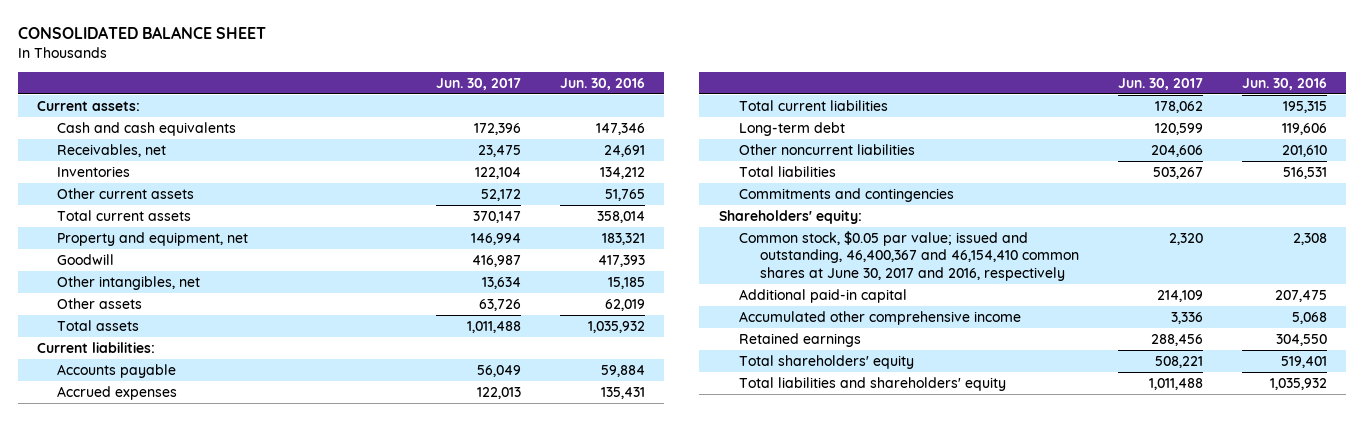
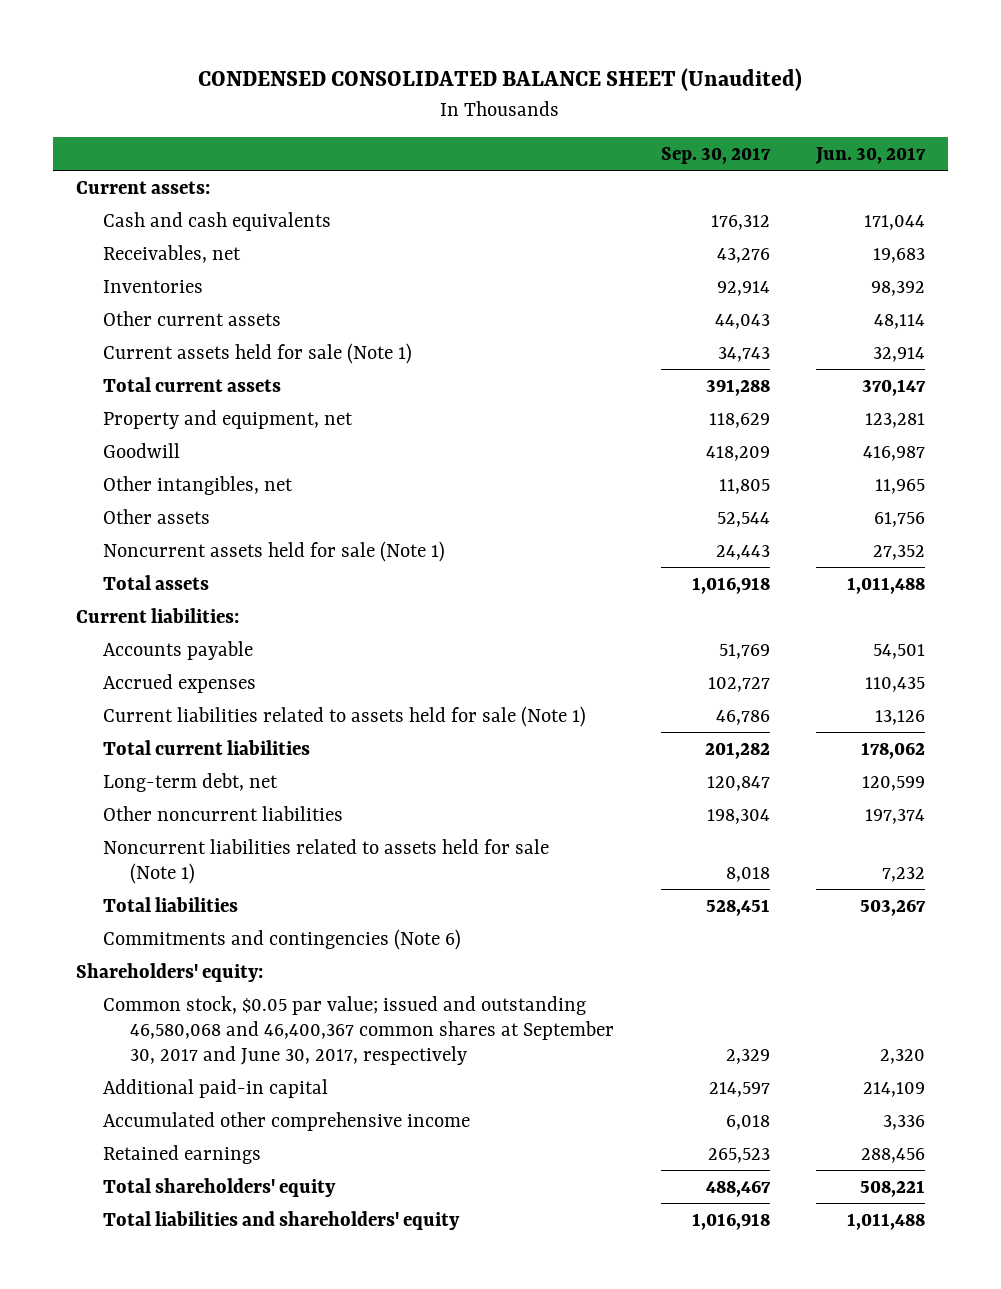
[17,26,266,40] CONSOLIDATED BALANCE SHEET -> [198,68,803,92] CONDENSED CONSOLIDATED BALANCE SHEET (Unaudited)
[559,77,645,90] Jun. 30, 2016 -> none
none -> [660,146,771,164] Sep. 30, 2017
[473,122,521,135] 172,396 -> [864,214,926,230] 171,044
[477,144,521,157] 23,475 -> [873,247,926,263] 19,683
[474,166,521,179] 122,104 -> [871,280,926,296] 98,392
[480,188,521,201] 52,172 -> [874,313,926,329] 48,114
none -> [103,342,413,364] Current assets held for sale (Note 1)
[470,232,521,245] 146,994 -> [865,412,926,428] 123,281
[481,276,521,289] 13,634 -> [875,478,926,494] 11,965
[478,298,521,311] 63,726 -> [874,511,926,527] 61,756
none -> [103,540,446,562] Noncurrent assets held for sale (Note 1)
[476,364,521,377] 56,049 -> [873,643,926,659] 54,501
[476,386,521,399] 122,013 -> [865,676,926,692] 110,435
none -> [103,705,587,727] Current liabilities related to assets held for sale (Note 1)
[739,121,846,136] Long-term debt -> [103,772,279,792] Long-term debt, net
[1150,144,1203,157] 204,606 -> [865,808,926,824] 197,374
none -> [103,838,550,884] Noncurrent liabilities related to assets held for sale (Note 1)
[739,187,955,202] Commitments and contingencies -> [103,928,462,950] Commitments and contingencies (Note 6)
[739,230,1079,281] Common stock, $0.05 par value; issued and outstanding, 46,400,367 and 46,154,410 common shares at June 30, 2017 and 2016, respectively -> [103,995,615,1066] Common stock, $0.05 par value; issued and outstanding 46,580,068 and 46,400,367 common shares at September 30, 2017 and June 30, 2017, respectively

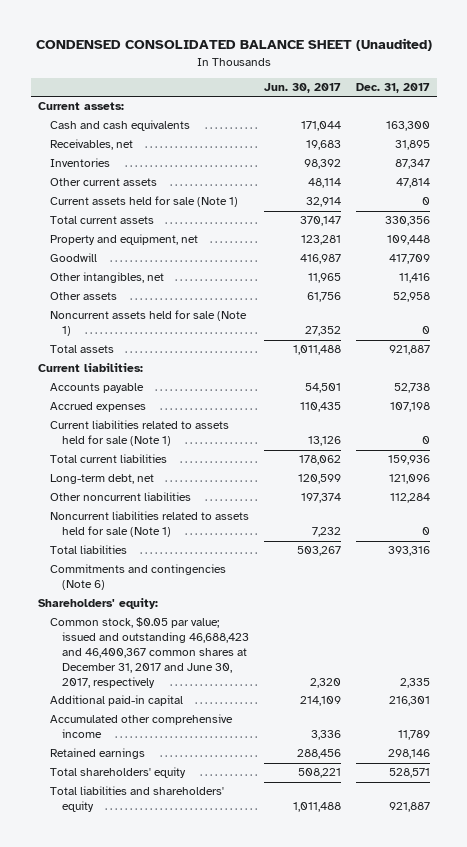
[660,146,771,164] Sep. 30, 2017 -> none
none -> [355,83,430,94] Dec. 31, 2017
[103,995,615,1066] Common stock, $0.05 par value; issued and outstanding 46,580,068 and 46,400,367 common shares at September 30, 2017 and June 30, 2017, respectively -> [50,617,250,688] Common stock, $0.05 par value; issued and outstanding 46,688,423 and 46,400,367 common shares at December 31, 2017 and June 30, 2017, respectively

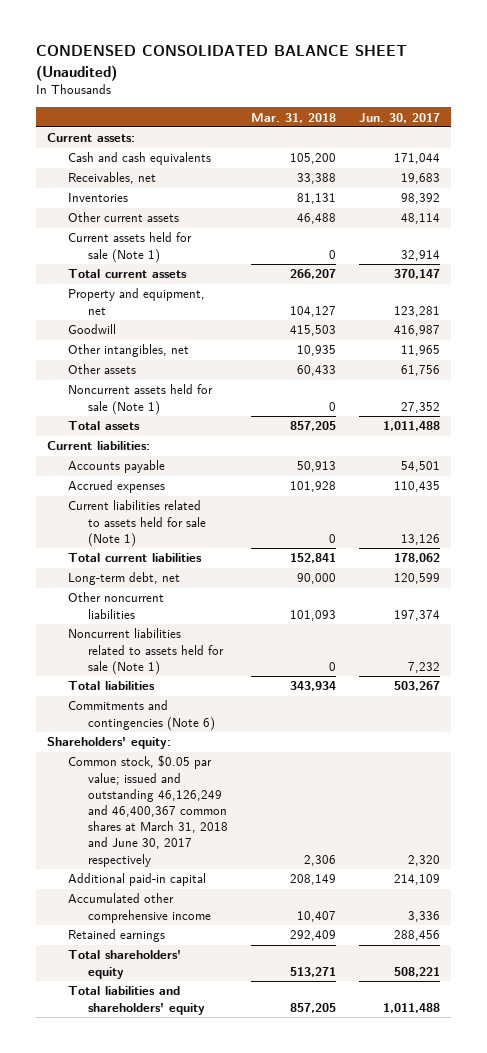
[355,83,430,94] Dec. 31, 2017 -> none
none -> [251,112,337,123] Mar. 31, 2018
[50,617,250,688] Common stock, $0.05 par value; issued and outstanding 46,688,423 and 46,400,367 common shares at December 31, 2017 and June 30, 2017, respectively -> [67,755,229,867] Common stock, $0.05 par value; issued and outstanding 46,126,249 and 46,400,367 common shares at March 31, 2018 and June 30, 2017 respectively

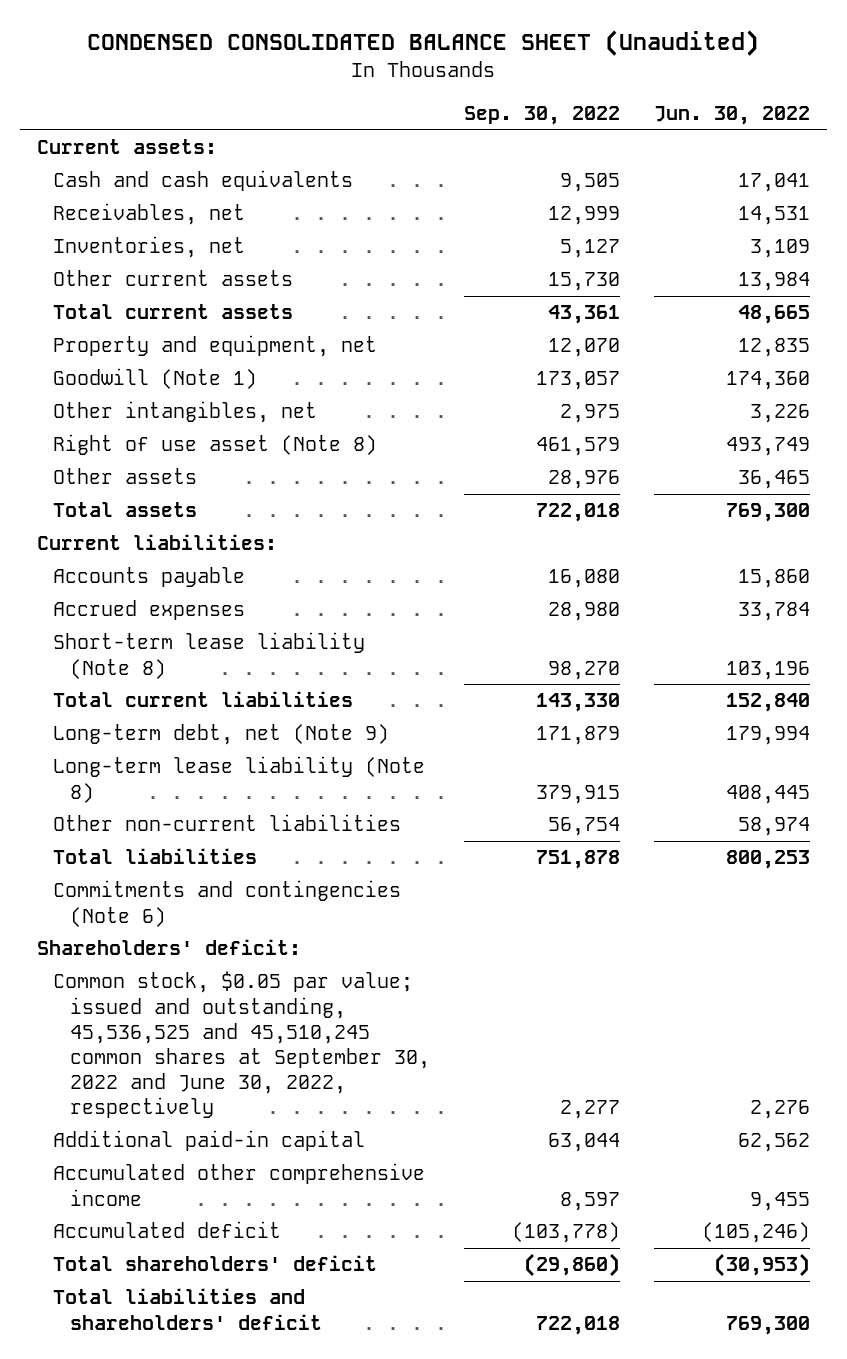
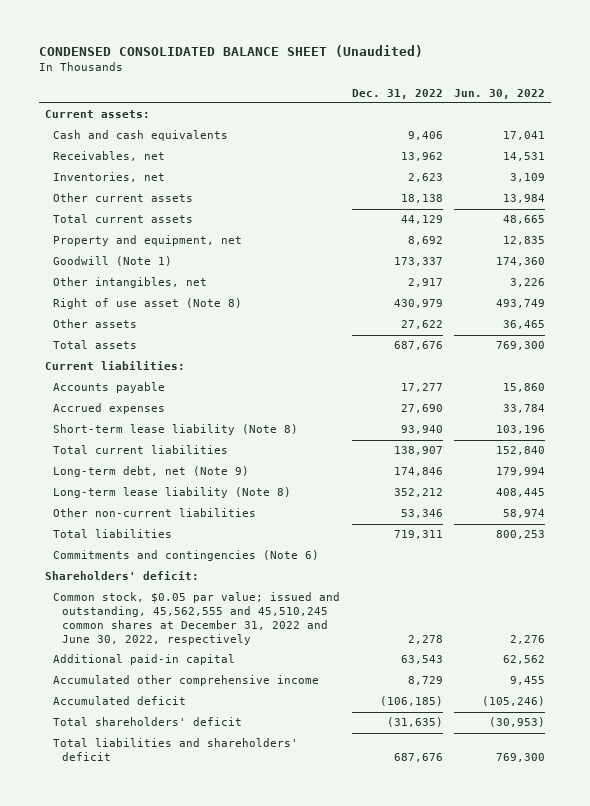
[464,106,621,126] Sep. 30, 2022 -> none
none -> [351,88,443,99] Dec. 31, 2022
[53,971,431,1118] Common stock, $0.05 par value; issued and outstanding, 45,536,525 and 45,510,245 common shares at September 30, 2022 and June 30, 2022, respectively -> [53,592,341,645] Common stock, $0.05 par value; issued and outstanding, 45,562,555 and 45,510,245 common shares at December 31, 2022 and June 30, 2022, respectively

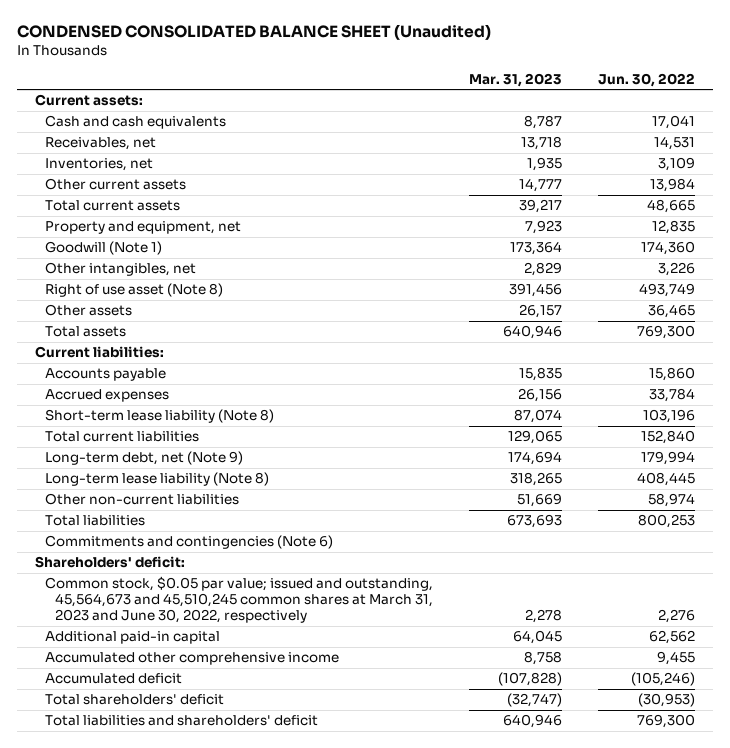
[351,88,443,99] Dec. 31, 2022 -> none
none -> [469,72,563,87] Mar. 31, 2023
[53,592,341,645] Common stock, $0.05 par value; issued and outstanding, 45,562,555 and 45,510,245 common shares at December 31, 2022 and June 30, 2022, respectively -> [44,576,434,624] Common stock, $0.05 par value; issued and outstanding, 45,564,673 and 45,510,245 common shares at March 31, 2023 and June 30, 2022, respectively

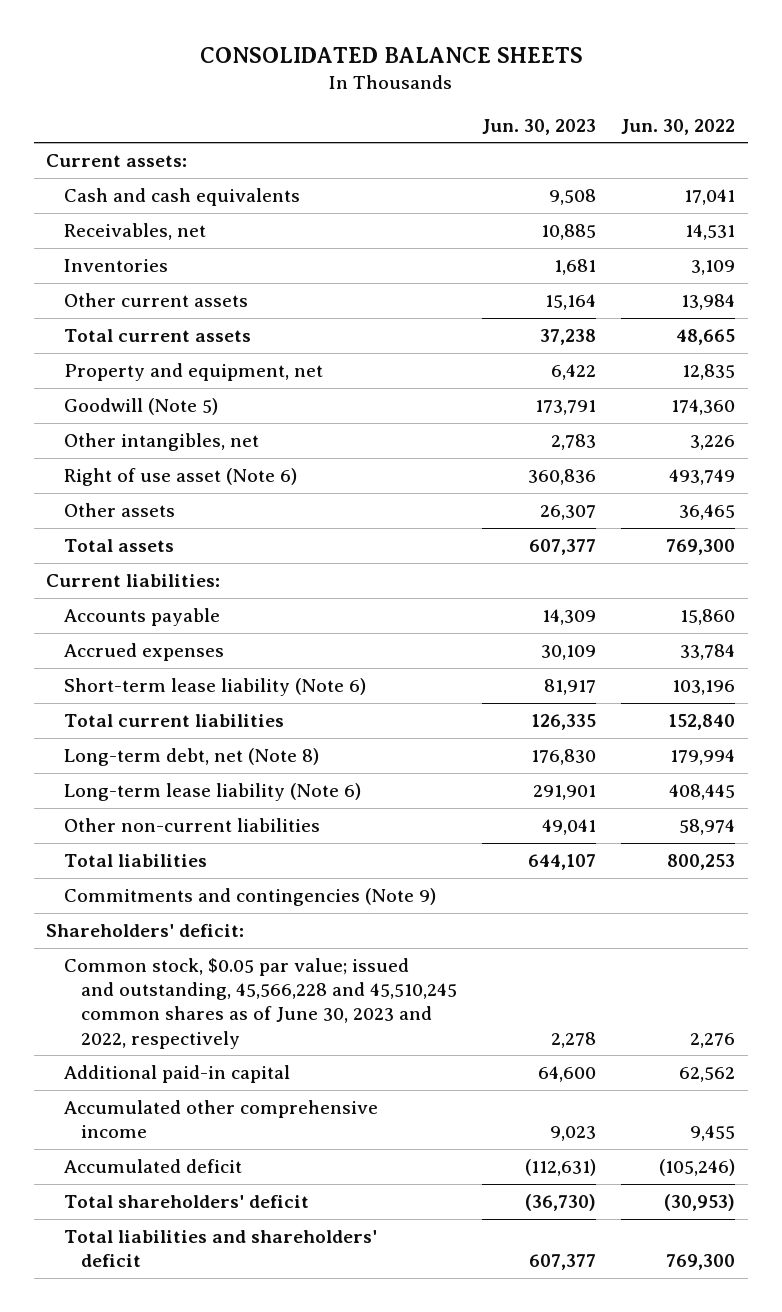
[16,24,491,41] CONDENSED CONSOLIDATED BALANCE SHEET (Unaudited) -> [199,47,583,64] CONSOLIDATED BALANCE SHEETS
[469,72,563,87] Mar. 31, 2023 -> none
none -> [482,118,597,135] Jun. 30, 2023
[44,158,153,172] Inventories, net -> [63,258,168,272] Inventories
[44,241,162,256] Goodwill (Note 1) -> [63,397,218,415] Goodwill (Note 5)
[44,283,223,298] Right of use asset (Note 8) -> [63,467,297,486] Right of use asset (Note 6)
[44,409,274,424] Short-term lease liability (Note 8) -> [63,677,366,696] Short-term lease liability (Note 6)
[44,451,243,466] Long-term debt, net (Note 9) -> [63,747,319,766] Long-term debt, net (Note 8)
[44,472,269,487] Long-term lease liability (Note 8) -> [63,782,361,801] Long-term lease liability (Note 6)
[44,535,333,550] Commitments and contingencies (Note 6) -> [63,887,436,906] Commitments and contingencies (Note 9)
[44,576,434,624] Common stock, $0.05 par value; issued and outstanding, 45,564,673 and 45,510,245 common shares at March 31, 2023 and June 30, 2022, respectively -> [63,957,457,1049] Common stock, $0.05 par value; issued and outstanding, 45,566,228 and 45,510,245 common shares as of June 30, 2023 and 2022, respectively

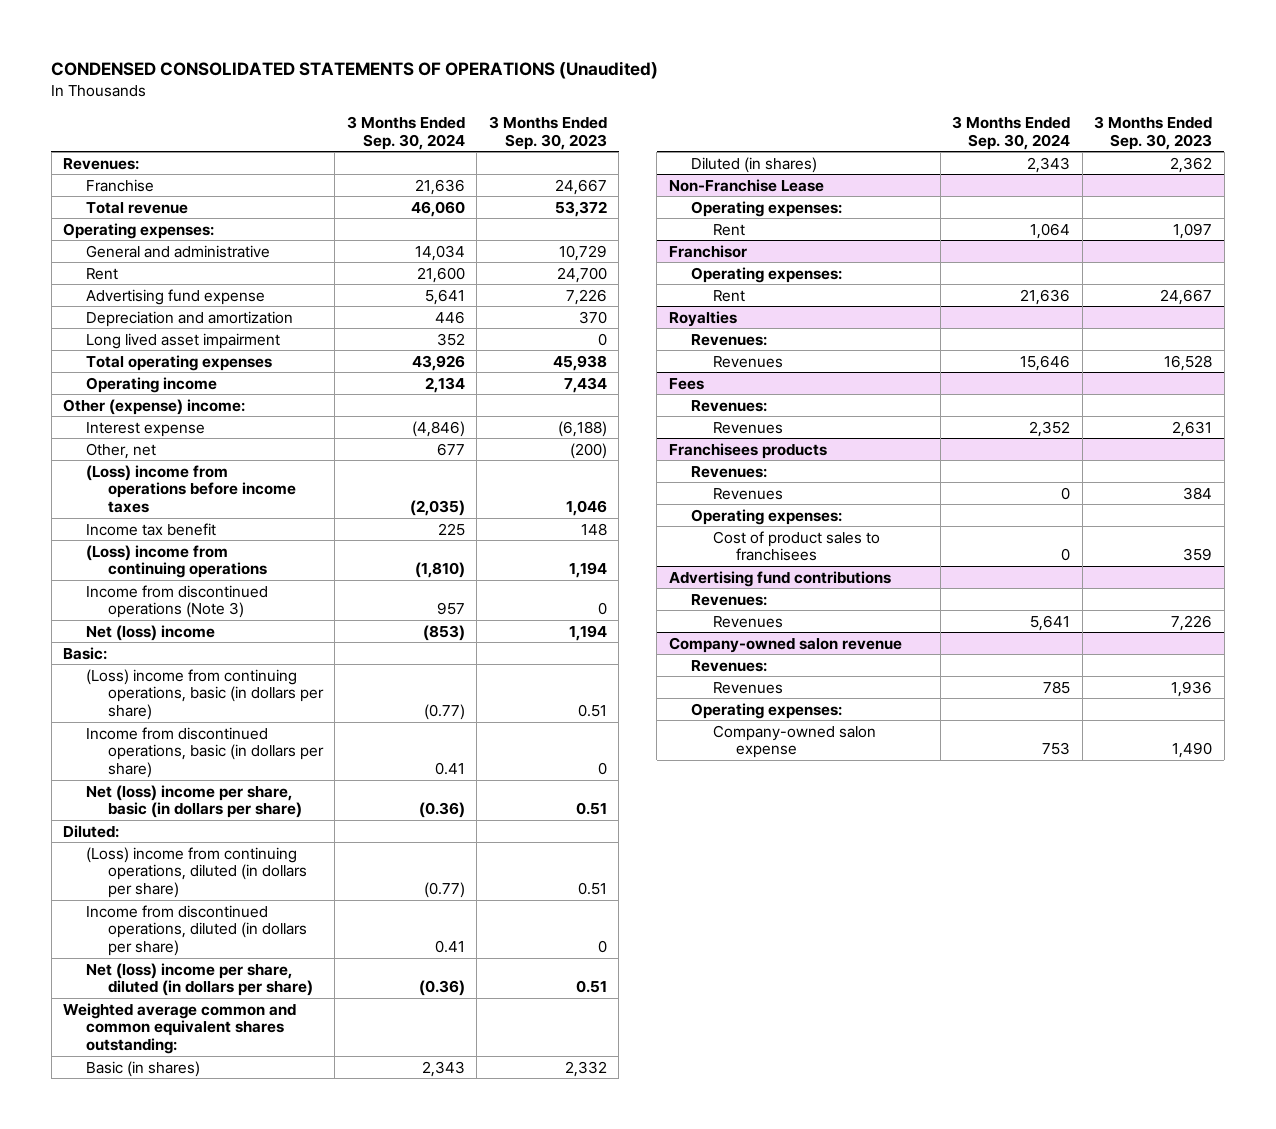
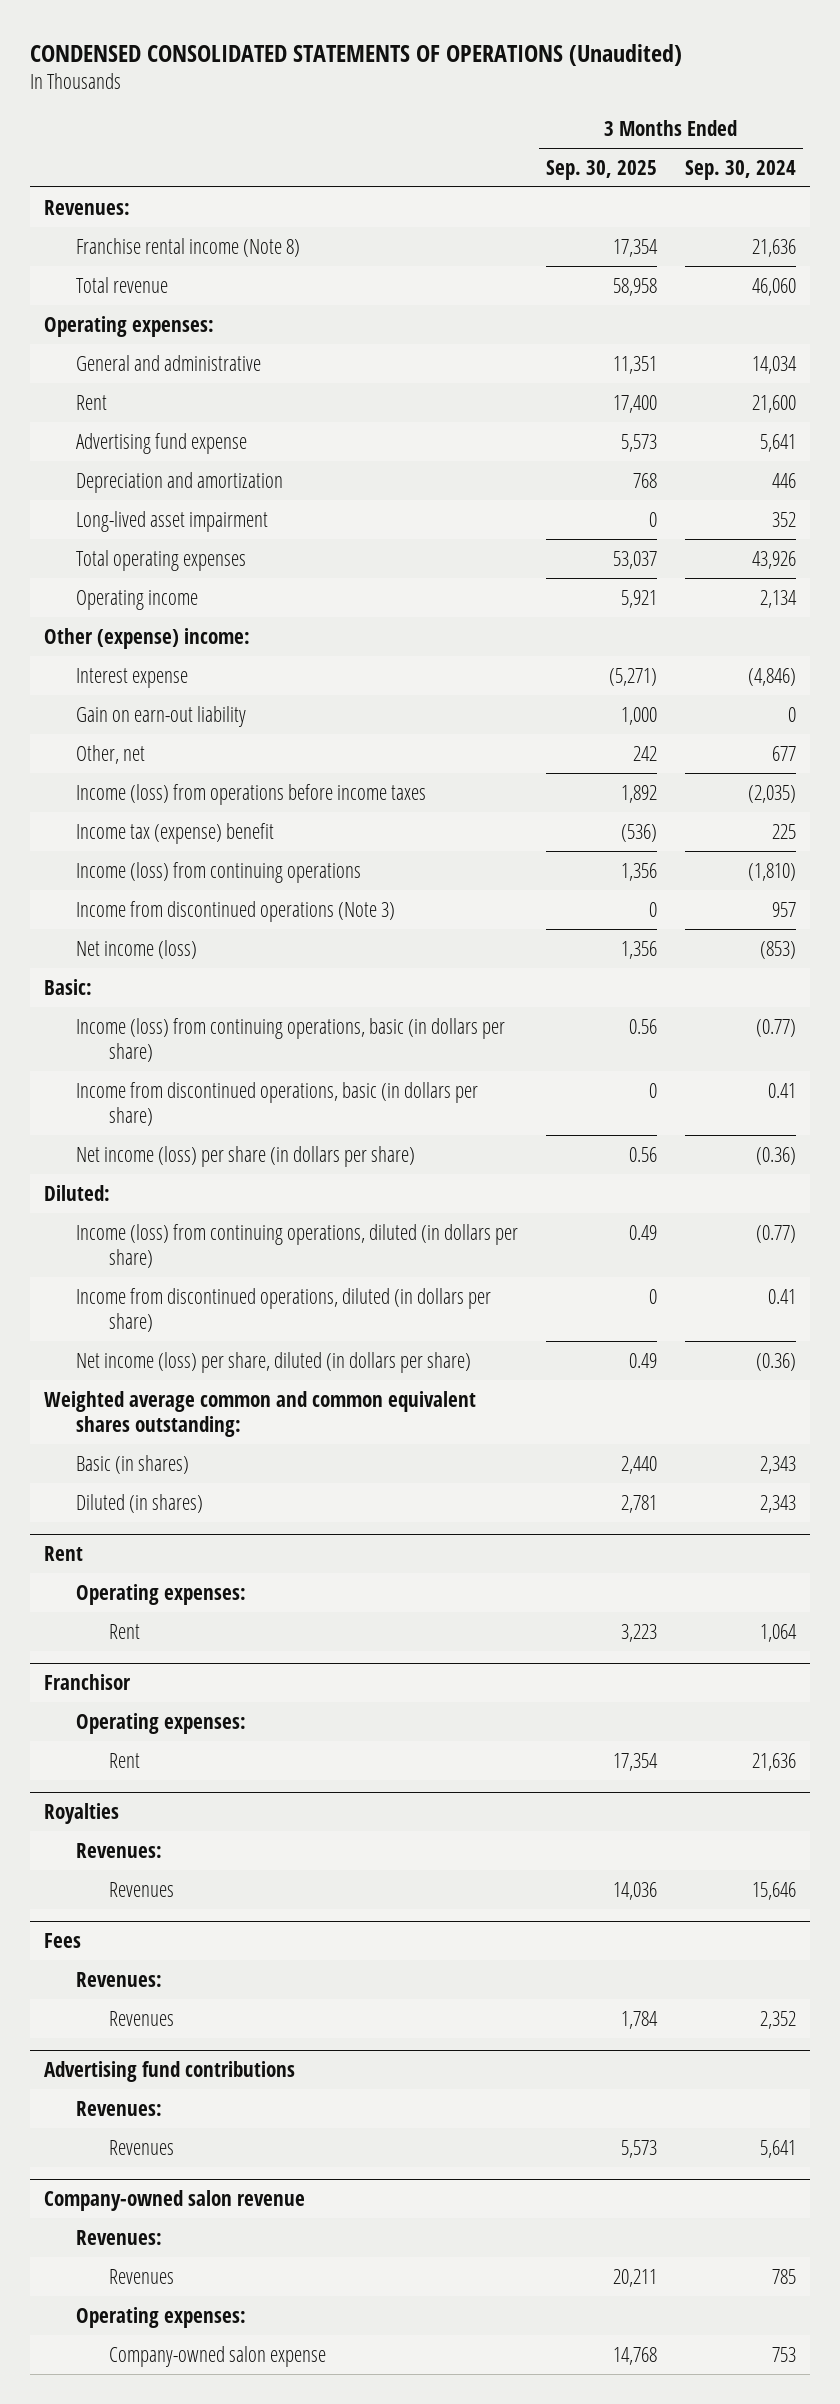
[488,115,607,150] 3 Months Ended Sep. 30, 2023 -> none
none -> [546,159,658,180] Sep. 30, 2025
[85,178,154,192] Franchise -> [76,237,301,257] Franchise rental income (Note 8)
[85,332,280,349] Long lived asset impairment -> [76,510,269,532] Long-lived asset impairment
none -> [76,705,247,727] Gain on earn-out liability
[85,464,296,514] (Loss) income from operations before income taxes -> [76,783,427,805] Income (loss) from operations before income taxes
[85,522,216,536] Income tax benefit -> [76,822,275,844] Income tax (expense) benefit
[85,544,267,579] (Loss) income from continuing operations -> [76,861,362,883] Income (loss) from continuing operations
[85,624,215,641] Net (loss) income -> [76,939,198,959] Net income (loss)
[85,668,324,721] (Loss) income from continuing operations, basic (in dollars per share) -> [76,1017,506,1063] Income (loss) from continuing operations, basic (in dollars per share)
[85,784,302,819] Net (loss) income per share, basic (in dollars per share) -> [76,1145,416,1167] Net income (loss) per share (in dollars per share)
[85,846,307,899] (Loss) income from continuing operations, diluted (in dollars per share) -> [76,1223,519,1269] Income (loss) from continuing operations, diluted (in dollars per share)
[85,962,313,997] Net (loss) income per share, diluted (in dollars per share) -> [76,1351,472,1373] Net income (loss) per share, diluted (in dollars per share)
[668,178,824,192] Non-Franchise Lease -> [43,1546,83,1562] Rent
[668,442,827,459] Franchisees products -> none
[691,465,768,478] Revenues: -> none
[713,487,784,500] Revenues -> none
[691,508,843,525] Operating expenses: -> none
[713,530,881,562] Cost of product sales to franchisees -> none

